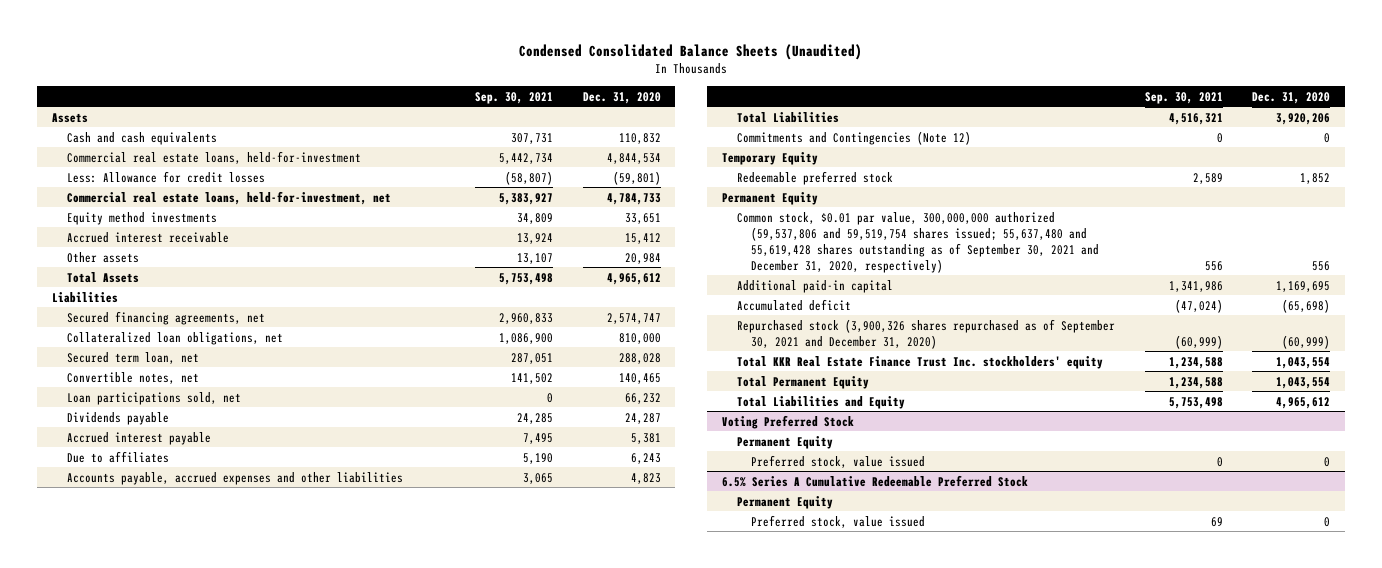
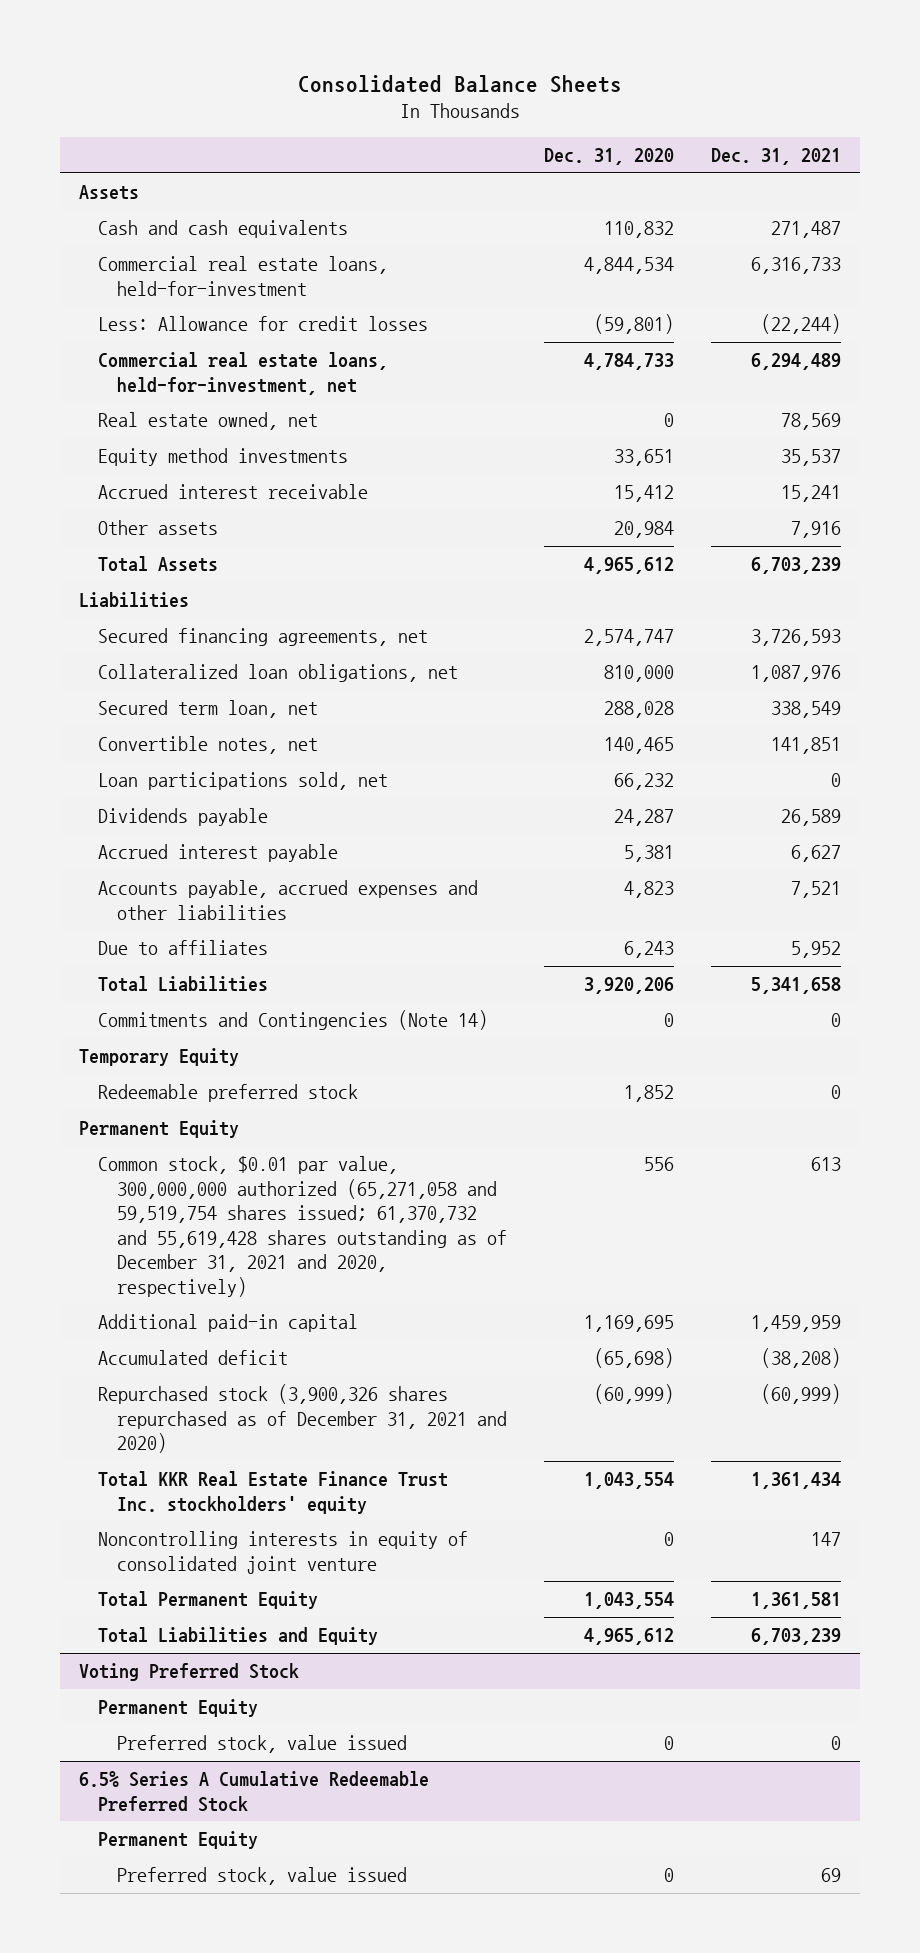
[519,44,863,61] Condensed Consolidated Balance Sheets (Unaudited) -> [298,74,623,93] Consolidated Balance Sheets
[474,91,553,104] Sep. 30, 2021 -> none
none -> [711,148,842,166] Dec. 31, 2021
none -> [97,412,318,431] Real estate owned, net
[66,450,169,463] Due to affiliates -> [97,940,268,956] Due to affiliates
[736,130,971,145] Commitments and Contingencies (Note 12) -> [97,1010,488,1031] Commitments and Contingencies (Note 14)
[736,211,1100,273] Common stock, $0.01 par value, 300,000,000 authorized (59,537,806 and 59,519,754 shares issued; 55,637,480 and 55,619,428 shares outstanding as of September 30, 2021 and December 31, 2020, respectively) -> [97,1156,508,1297] Common stock, $0.01 par value, 300,000,000 authorized (65,271,058 and 59,519,754 shares issued; 61,370,732 and 55,619,428 shares outstanding as of December 31, 2021 and 2020, respectively)
[736,318,1115,349] Repurchased stock (3,900,326 shares repurchased as of September 30, 2021 and December 31, 2020) -> [97,1384,508,1454] Repurchased stock (3,900,326 shares repurchased as of December 31, 2021 and 2020)
none -> [97,1531,468,1574] Noncontrolling interests in equity of consolidated joint venture

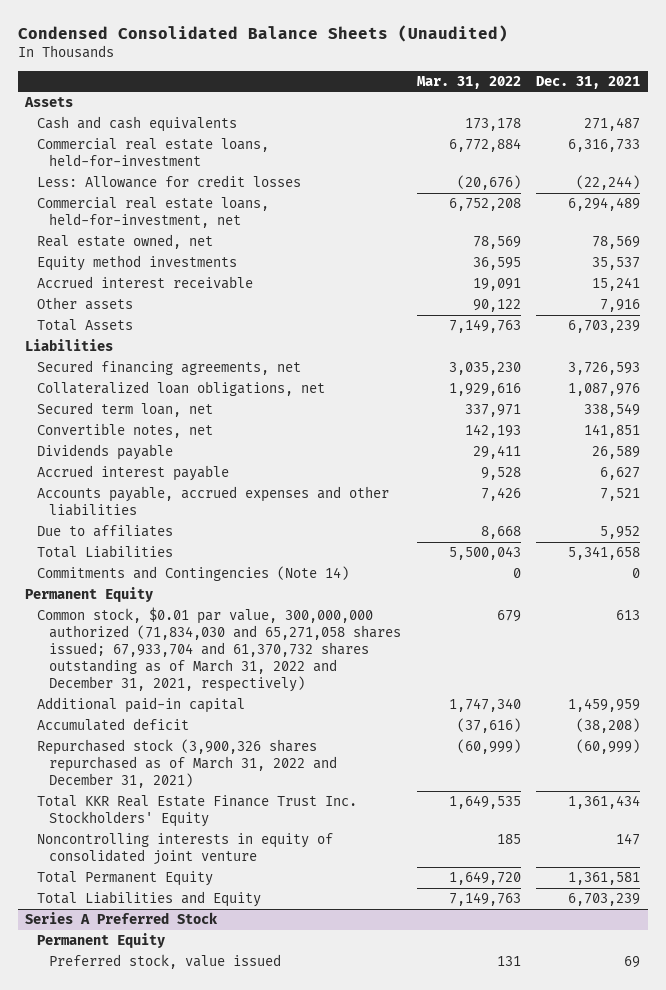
[298,74,623,93] Consolidated Balance Sheets -> [17,24,508,42] Condensed Consolidated Balance Sheets (Unaudited)
[544,148,675,166] Dec. 31, 2020 -> none
none -> [416,75,521,89] Mar. 31, 2022
[97,772,388,791] Loan participations sold, net -> none
[78,1048,239,1067] Temporary Equity -> none
[97,1084,358,1103] Redeemable preferred stock -> none
[97,1156,508,1297] Common stock, $0.01 par value, 300,000,000 authorized (65,271,058 and 59,519,754 shares issued; 61,370,732 and 55,619,428 shares outstanding as of December 31, 2021 and 2020, respectively) -> [37,607,402,693] Common stock, $0.01 par value, 300,000,000 authorized (71,834,030 and 65,271,058 shares issued; 67,933,704 and 61,370,732 shares outstanding as of March 31, 2022 and December 31, 2021, respectively)
[97,1384,508,1454] Repurchased stock (3,900,326 shares repurchased as of December 31, 2021 and 2020) -> [37,739,338,789] Repurchased stock (3,900,326 shares repurchased as of March 31, 2022 and December 31, 2021)
[97,1471,448,1514] Total KKR Real Estate Finance Trust Inc. stockholders' equity -> [37,795,358,828] Total KKR Real Estate Finance Trust Inc. Stockholders' Equity
[78,1663,299,1682] Voting Preferred Stock -> none
[97,1699,258,1718] Permanent Equity -> none
[117,1735,408,1754] Preferred stock, value issued -> none
[78,1771,429,1812] 6.5% Series A Cumulative Redeemable Preferred Stock -> [25,912,219,925] Series A Preferred Stock

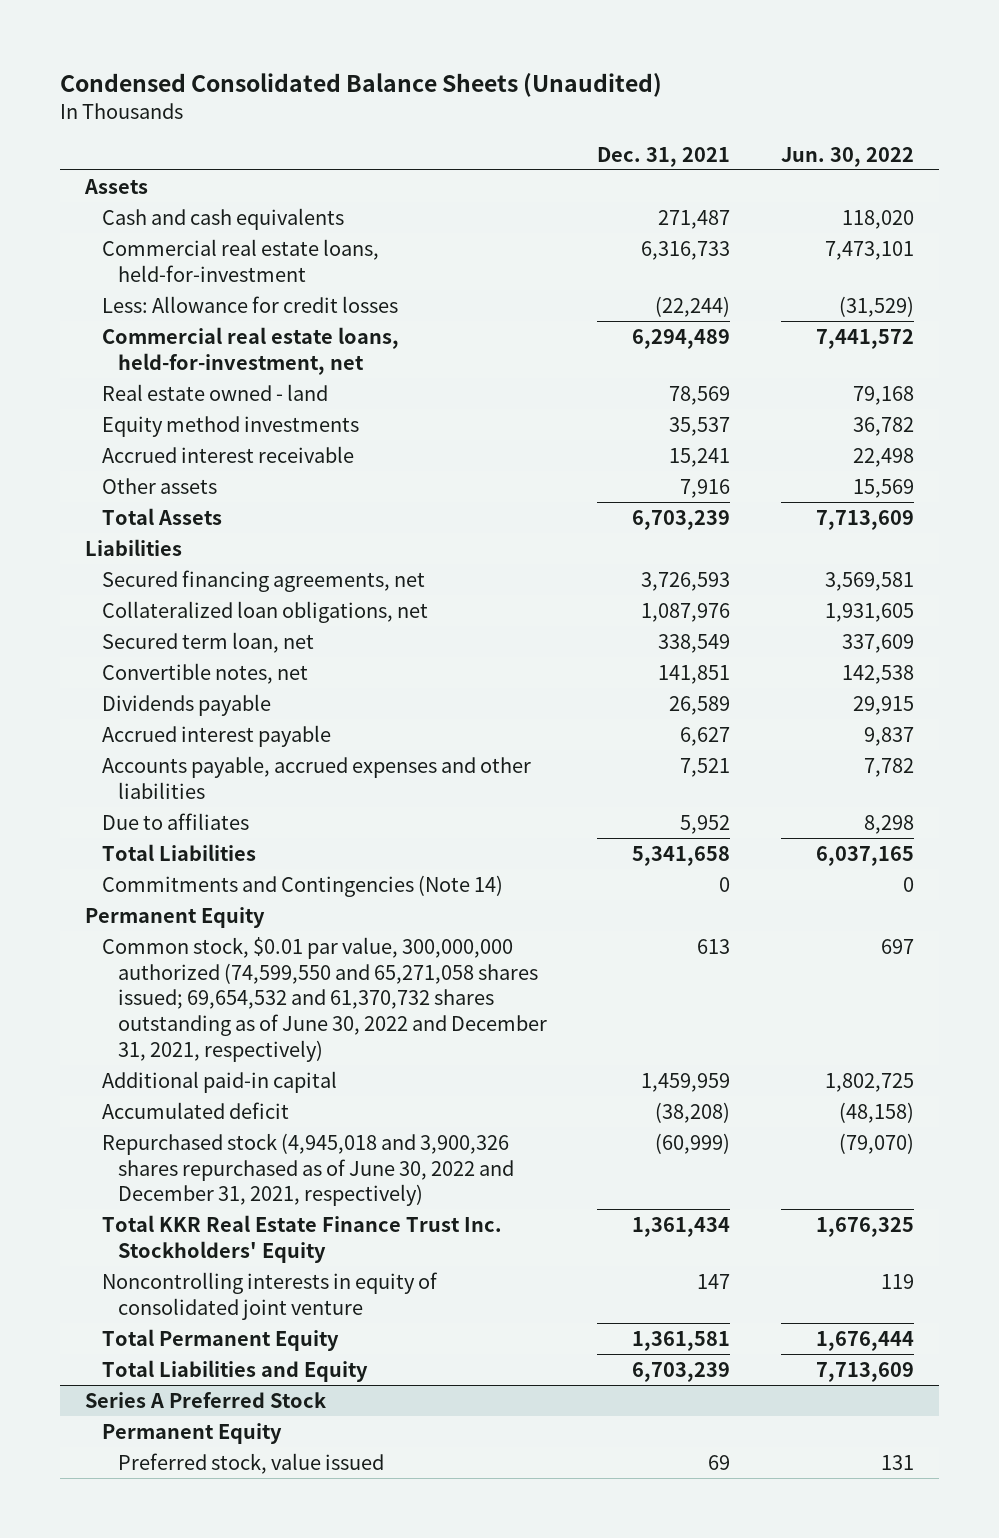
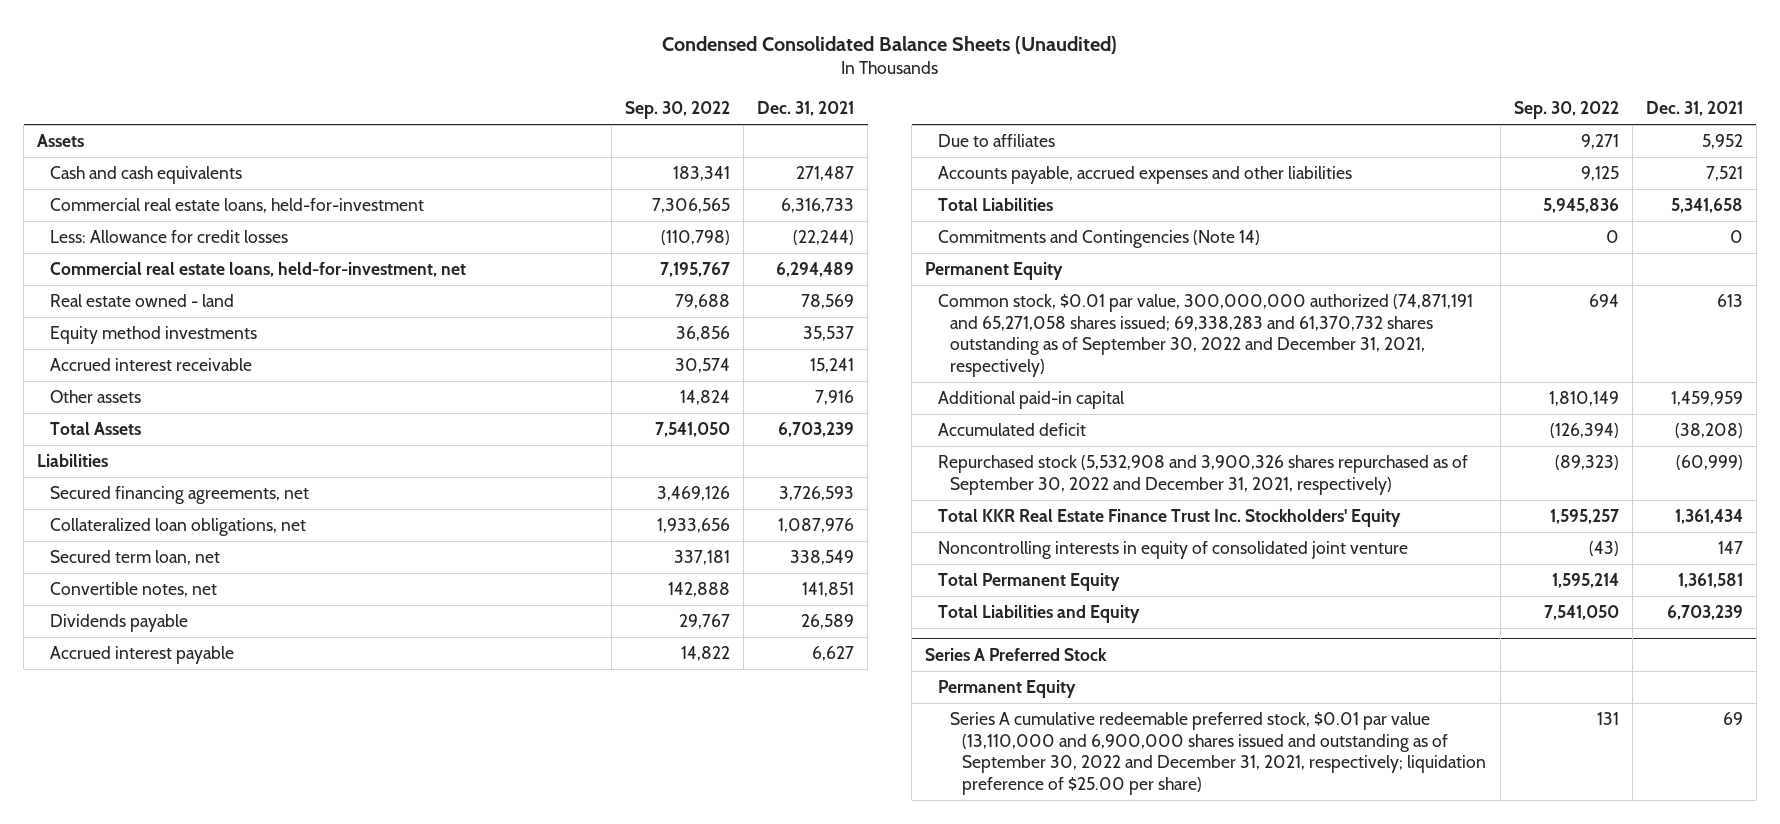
[780,146,914,167] Jun. 30, 2022 -> none
none -> [625,101,731,120] Sep. 30, 2022
[101,755,531,799] Accounts payable, accrued expenses and other liabilities -> [937,166,1352,185] Accounts payable, accrued expenses and other liabilities
[101,936,547,1063] Common stock, $0.01 par value, 300,000,000 authorized (74,599,550 and 65,271,058 shares issued; 69,654,532 and 61,370,732 shares outstanding as of June 30, 2022 and December 31, 2021, respectively) -> [937,294,1473,377] Common stock, $0.01 par value, 300,000,000 authorized (74,871,191 and 65,271,058 shares issued; 69,338,283 and 61,370,732 shares outstanding as of September 30, 2022 and December 31, 2021, respectively)
[101,1132,514,1207] Repurchased stock (4,945,018 and 3,900,326 shares repurchased as of June 30, 2022 and December 31, 2021, respectively) -> [937,455,1468,495] Repurchased stock (5,532,908 and 3,900,326 shares repurchased as of September 30, 2022 and December 31, 2021, respectively)
[117,1452,384,1474] Preferred stock, value issued -> none
none -> [950,712,1487,795] Series A cumulative redeemable preferred stock, $0.01 par value (13,110,000 and 6,900,000 shares issued and outstanding as of September 30, 2022 and December 31, 2021, respectively; liquidation preference of $25.00 per share)

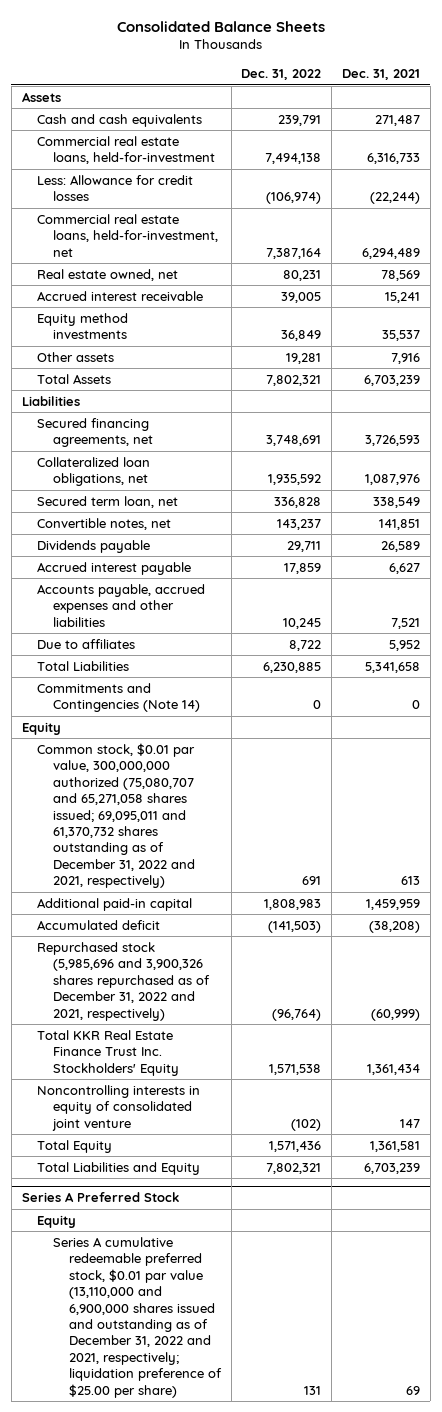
[661,35,1117,54] Condensed Consolidated Balance Sheets (Unaudited) -> [116,20,325,32] Consolidated Balance Sheets
[625,101,731,120] Sep. 30, 2022 -> none
none -> [241,69,322,81] Dec. 31, 2022
[49,294,234,308] Real estate owned - land -> [37,268,179,281] Real estate owned, net
[49,326,257,345] Equity method investments -> [37,312,129,340] Equity method investments
[937,134,1055,148] Due to affiliates -> [37,638,136,649] Due to affiliates
[925,262,1064,281] Permanent Equity -> [21,721,61,735] Equity
[937,294,1473,377] Common stock, $0.01 par value, 300,000,000 authorized (74,871,191 and 65,271,058 shares issued; 69,338,283 and 61,370,732 shares outstanding as of September 30, 2022 and December 31, 2021, respectively) -> [37,742,196,889] Common stock, $0.01 par value, 300,000,000 authorized (75,080,707 and 65,271,058 shares issued; 69,095,011 and 61,370,732 shares outstanding as of December 31, 2022 and 2021, respectively)
[937,455,1468,495] Repurchased stock (5,532,908 and 3,900,326 shares repurchased as of September 30, 2022 and December 31, 2021, respectively) -> [37,941,211,1021] Repurchased stock (5,985,696 and 3,900,326 shares repurchased as of December 31, 2022 and 2021, respectively)
[937,573,1120,592] Total Permanent Equity -> [37,1139,113,1153] Total Equity
[937,680,1076,699] Permanent Equity -> [37,1214,77,1228] Equity
[950,712,1487,795] Series A cumulative redeemable preferred stock, $0.01 par value (13,110,000 and 6,900,000 shares issued and outstanding as of September 30, 2022 and December 31, 2021, respectively; liquidation preference of $25.00 per share) -> [53,1236,222,1398] Series A cumulative redeemable preferred stock, $0.01 par value (13,110,000 and 6,900,000 shares issued and outstanding as of December 31, 2022 and 2021, respectively; liquidation preference of $25.00 per share)

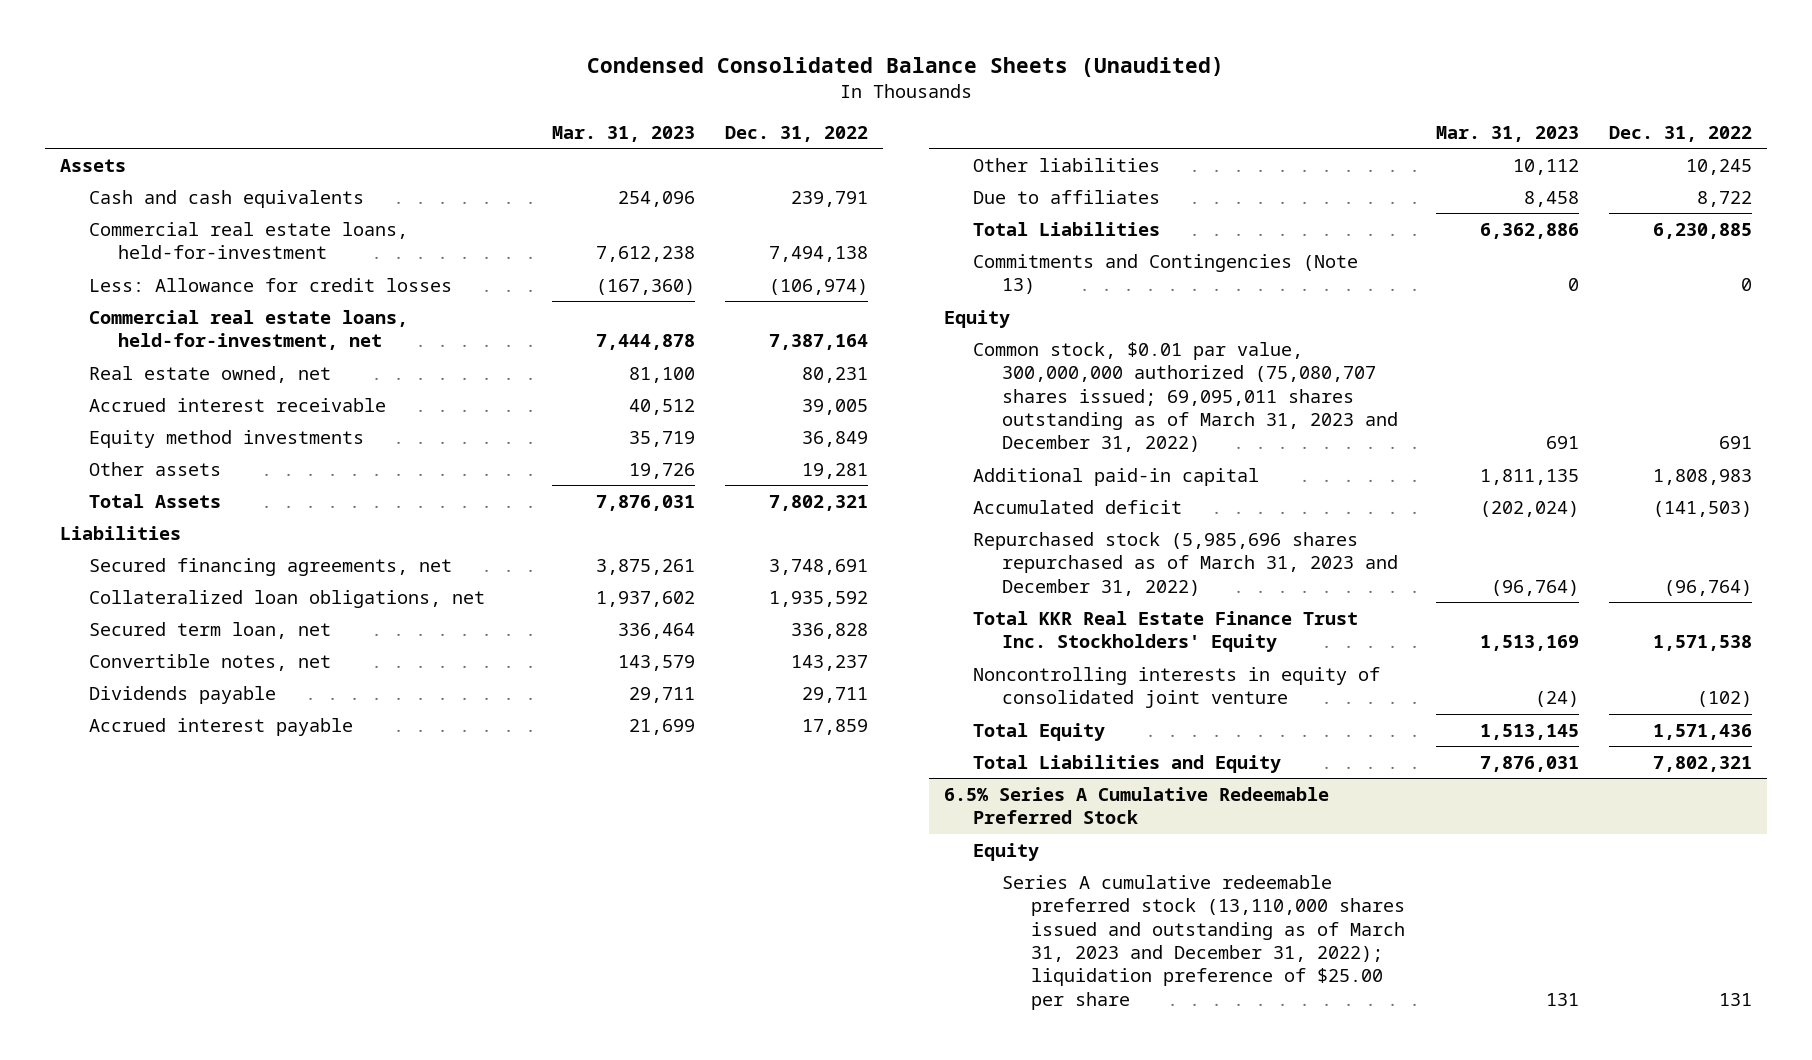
[116,20,325,32] Consolidated Balance Sheets -> [587,57,1225,78] Condensed Consolidated Balance Sheets (Unaudited)
[342,69,421,81] Dec. 31, 2021 -> none
none -> [551,125,695,142] Mar. 31, 2023
[37,583,206,627] Accounts payable, accrued expenses and other liabilities -> [973,157,1161,172] Other liabilities
[37,682,201,713] Commitments and Contingencies (Note 14) -> [973,253,1359,295] Commitments and Contingencies (Note 13)
[37,742,196,889] Common stock, $0.01 par value, 300,000,000 authorized (75,080,707 and 65,271,058 shares issued; 69,095,011 and 61,370,732 shares outstanding as of December 31, 2022 and 2021, respectively) -> [973,341,1399,453] Common stock, $0.01 par value, 300,000,000 authorized (75,080,707 shares issued; 69,095,011 shares outstanding as of March 31, 2023 and December 31, 2022)
[37,941,211,1021] Repurchased stock (5,985,696 and 3,900,326 shares repurchased as of December 31, 2022 and 2021, respectively) -> [973,531,1399,596] Repurchased stock (5,985,696 shares repurchased as of March 31, 2023 and December 31, 2022)
[21,1192,179,1203] Series A Preferred Stock -> [944,786,1330,825] 6.5% Series A Cumulative Redeemable Preferred Stock
[53,1236,222,1398] Series A cumulative redeemable preferred stock, $0.01 par value (13,110,000 and 6,900,000 shares issued and outstanding as of December 31, 2022 and 2021, respectively; liquidation preference of $25.00 per share) -> [1002,874,1406,1010] Series A cumulative redeemable preferred stock (13,110,000 shares issued and outstanding as of March 31, 2023 and December 31, 2022); liquidation preference of $25.00 per share

